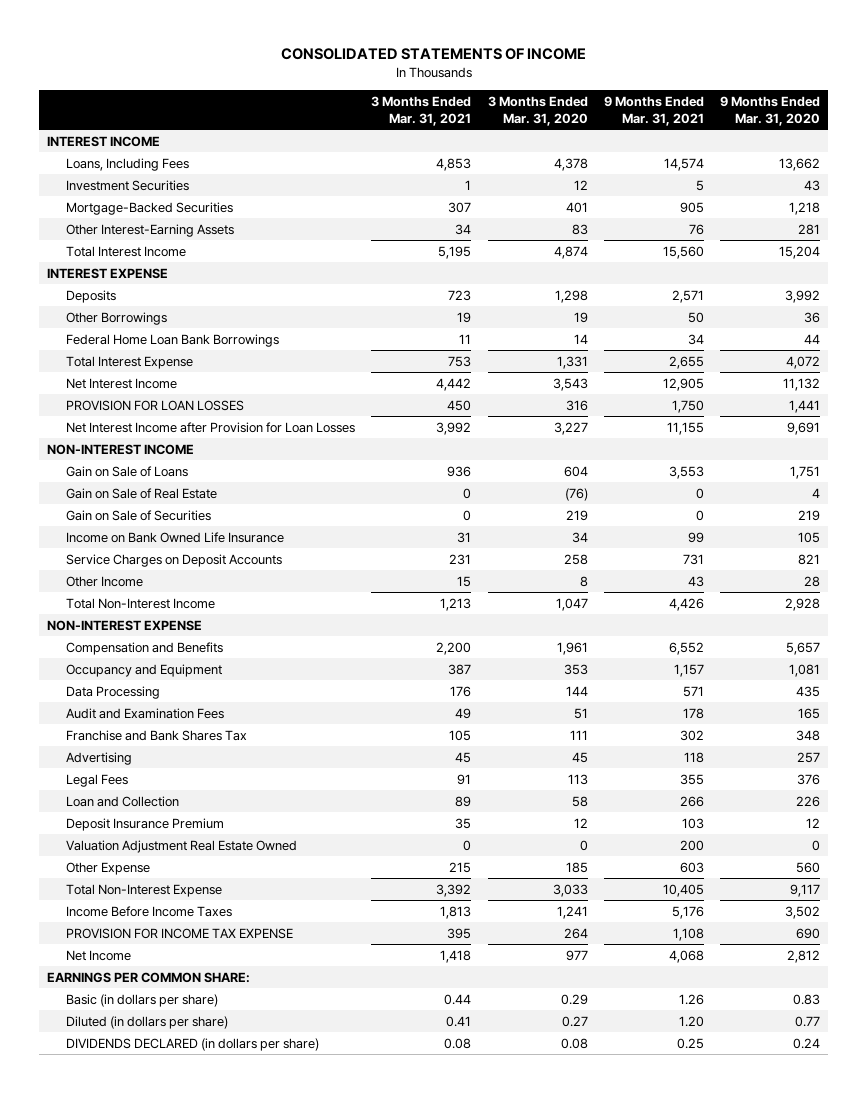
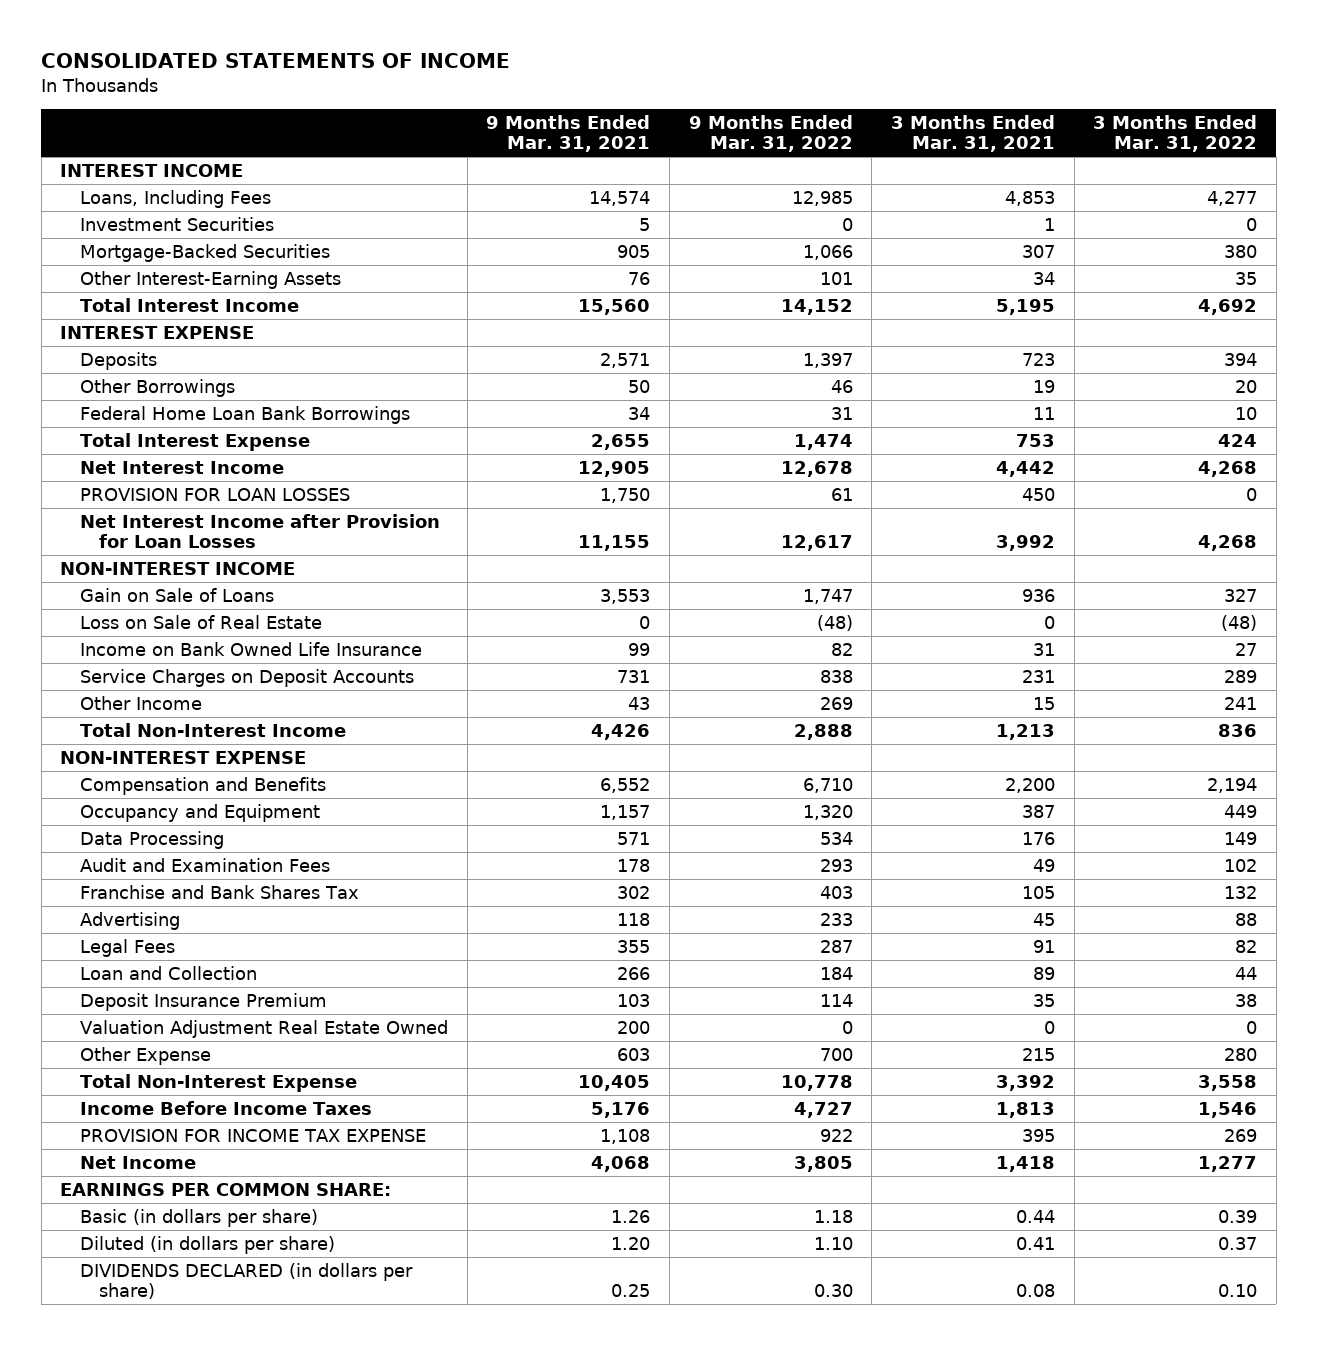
[487,96,588,127] 3 Months Ended Mar. 31, 2020 -> none
[720,96,821,127] 9 Months Ended Mar. 31, 2020 -> none
none -> [688,114,853,153] 9 Months Ended Mar. 31, 2022
none -> [1093,114,1258,153] 3 Months Ended Mar. 31, 2022
[65,509,211,521] Gain on Sale of Securities -> none
[65,487,217,499] Gain on Sale of Real Estate -> [79,614,322,629] Loss on Sale of Real Estate

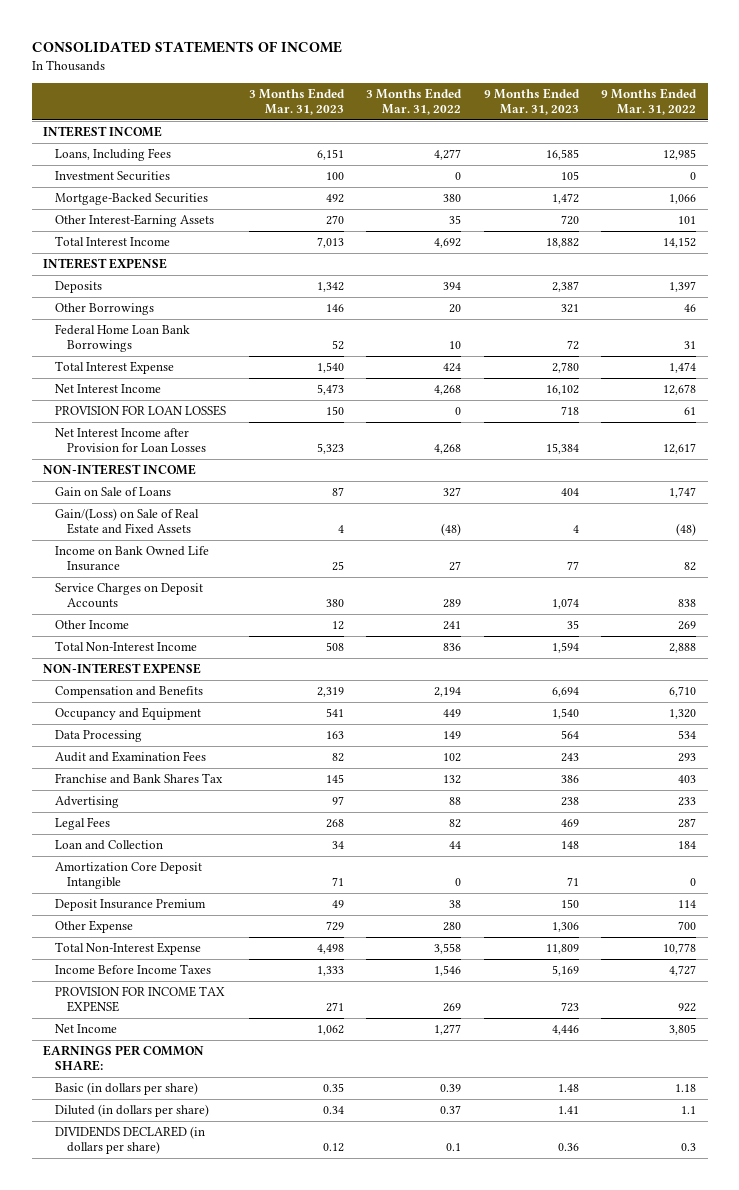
[486,114,651,153] 9 Months Ended Mar. 31, 2021 -> none
[890,114,1055,153] 3 Months Ended Mar. 31, 2021 -> none
none -> [248,87,345,115] 3 Months Ended Mar. 31, 2023
none -> [483,87,580,115] 9 Months Ended Mar. 31, 2023
[79,614,322,629] Loss on Sale of Real Estate -> [55,508,200,535] Gain/(Loss) on Sale of Real Estate and Fixed Assets
none -> [55,862,203,890] Amortization Core Deposit Intangible
[79,1019,448,1038] Valuation Adjustment Real Estate Owned -> none
[813,1236,853,1250] 1.10 -> [681,1106,697,1115] 1.1
[813,1283,853,1297] 0.30 -> [681,1143,697,1152] 0.3
[1218,1283,1258,1297] 0.10 -> [446,1143,462,1152] 0.1

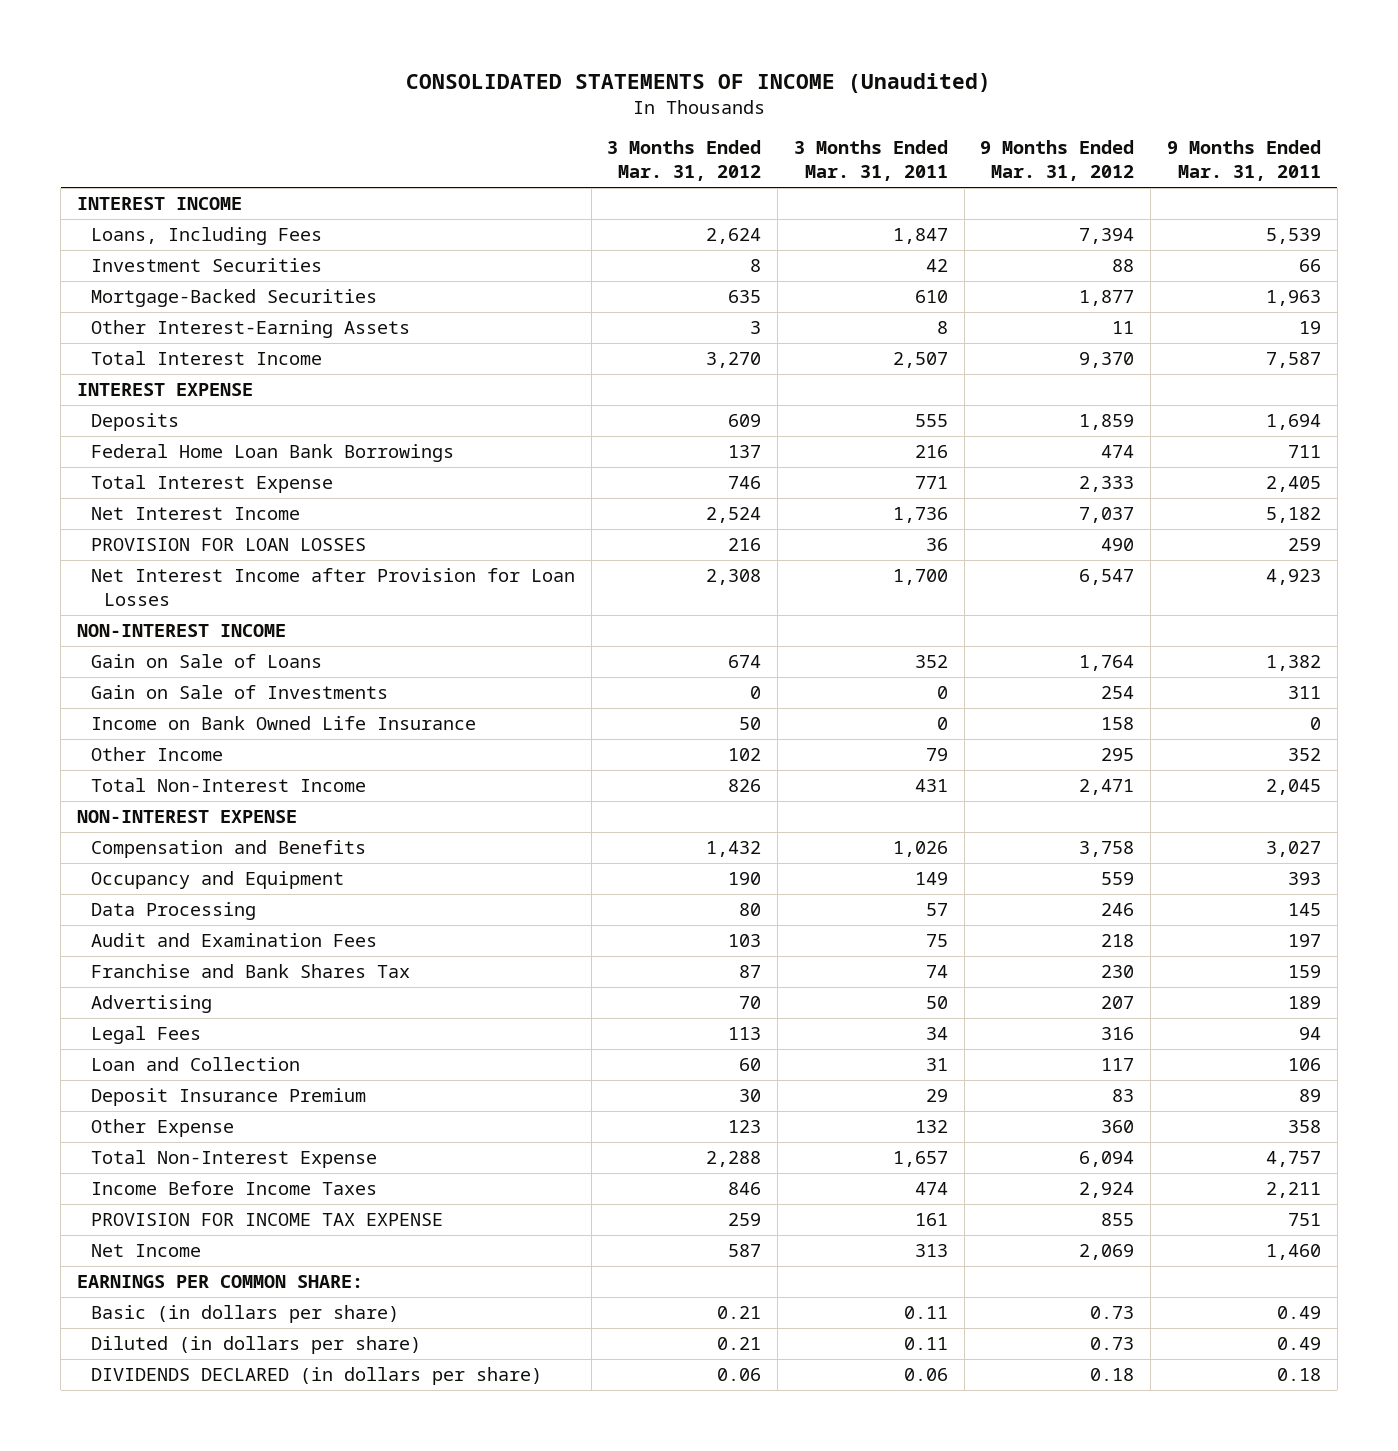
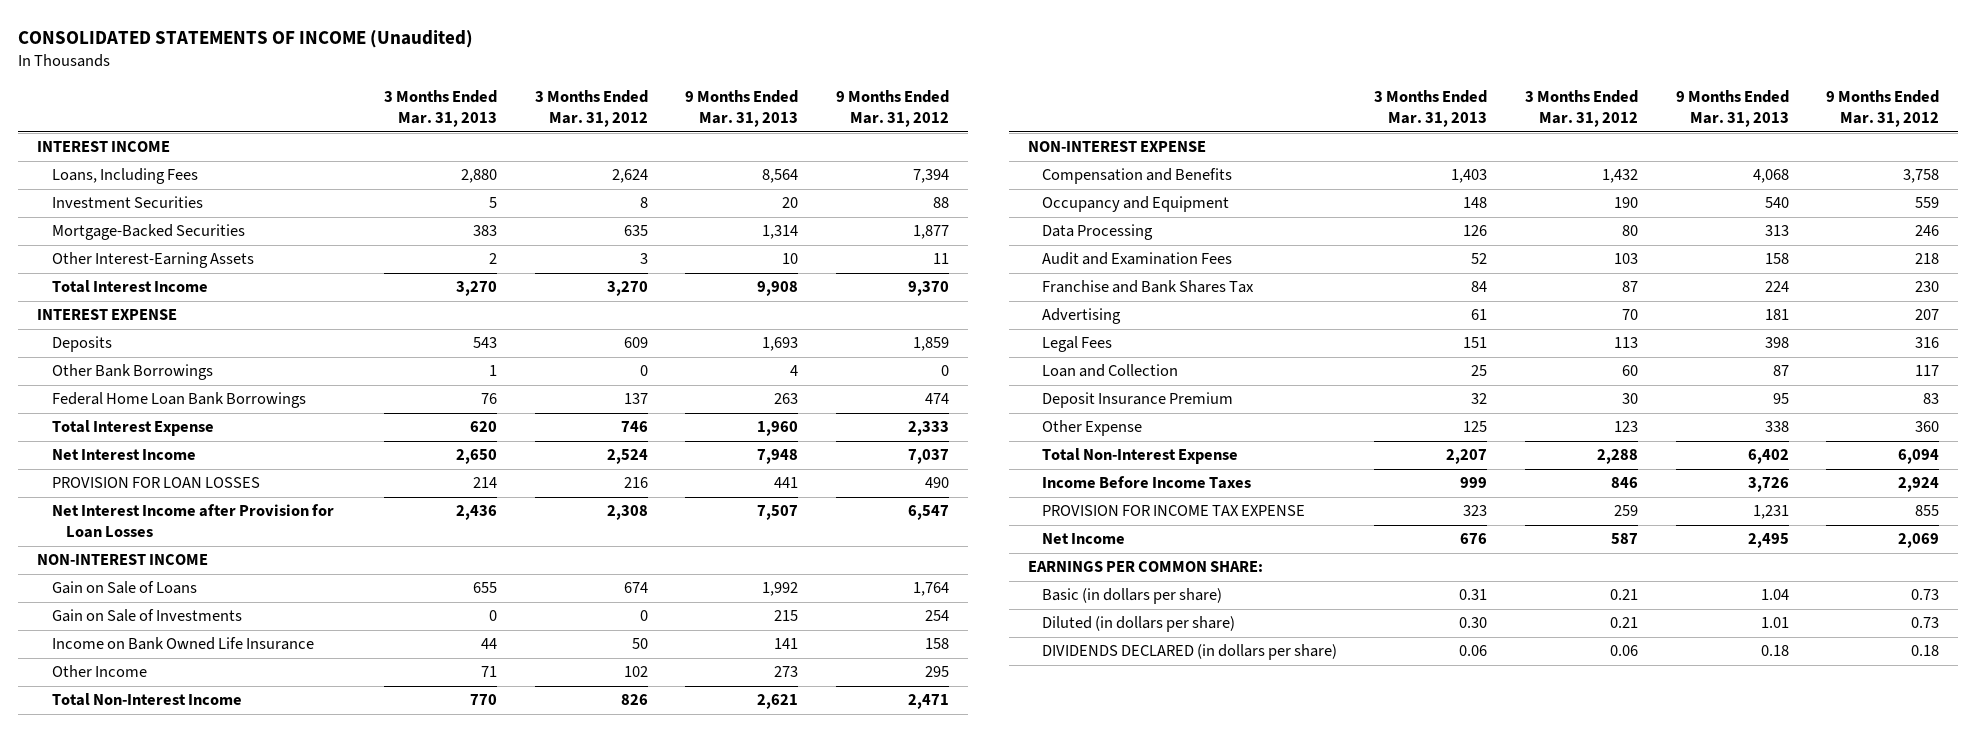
[793,140,948,181] 3 Months Ended Mar. 31, 2011 -> none
[1167,140,1322,181] 9 Months Ended Mar. 31, 2011 -> none
none -> [384,89,498,128] 3 Months Ended Mar. 31, 2013
none -> [685,89,799,128] 9 Months Ended Mar. 31, 2013
none -> [51,364,213,381] Other Bank Borrowings

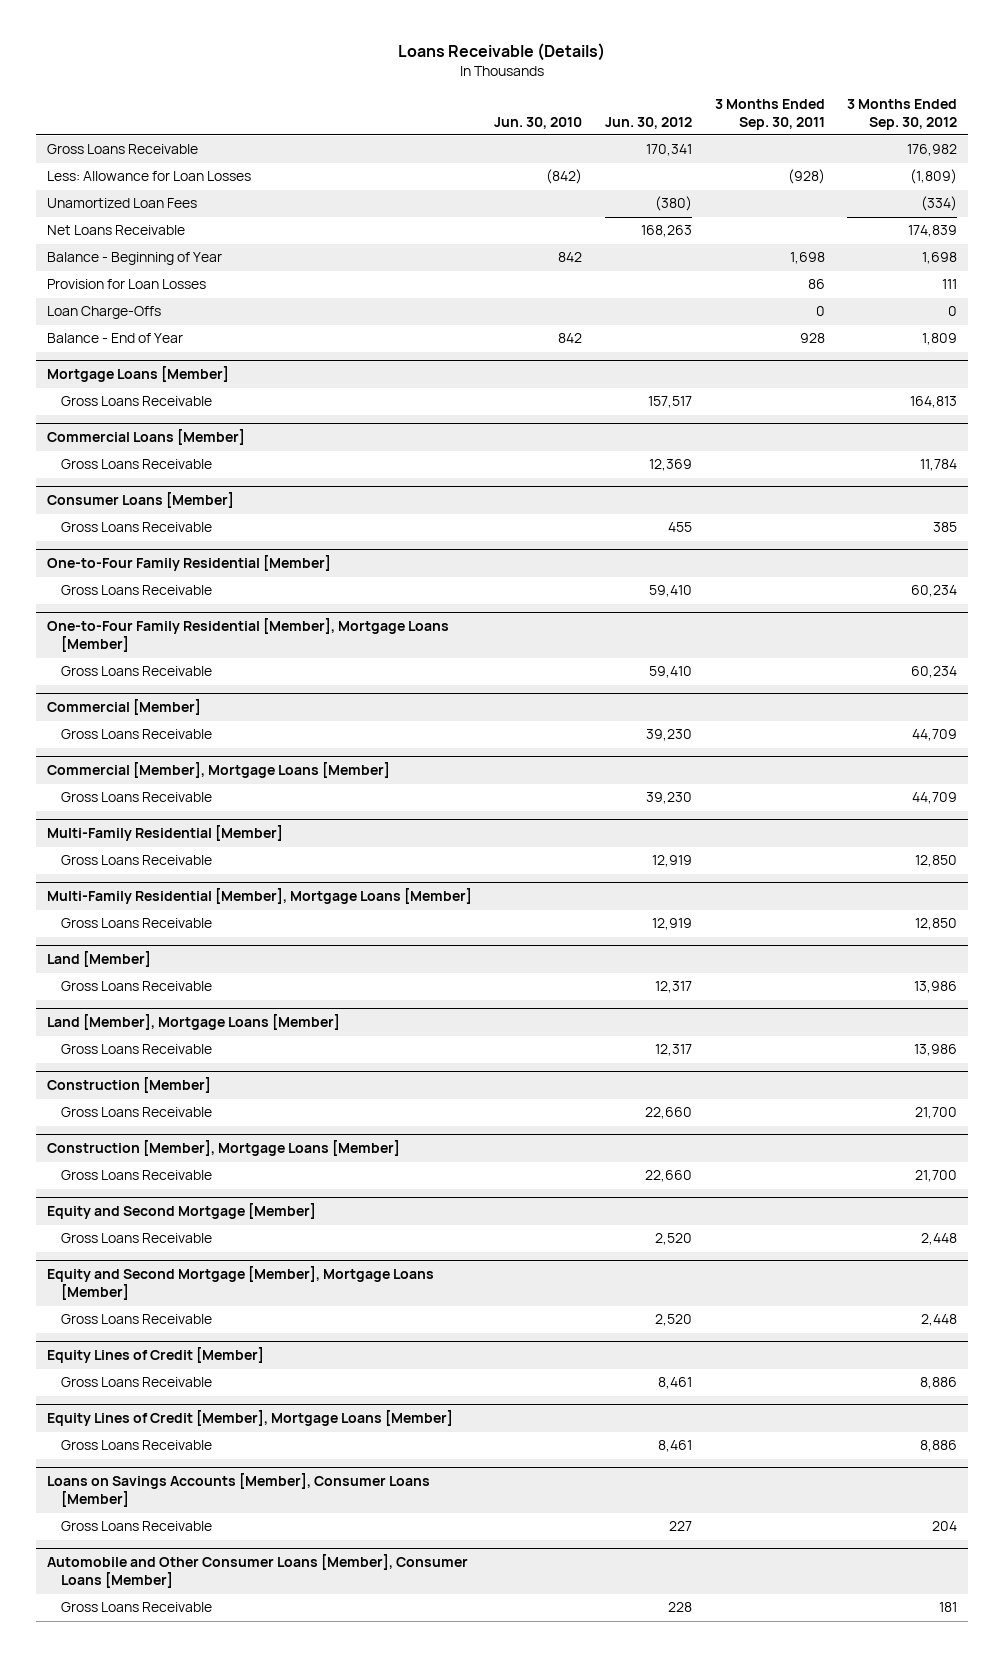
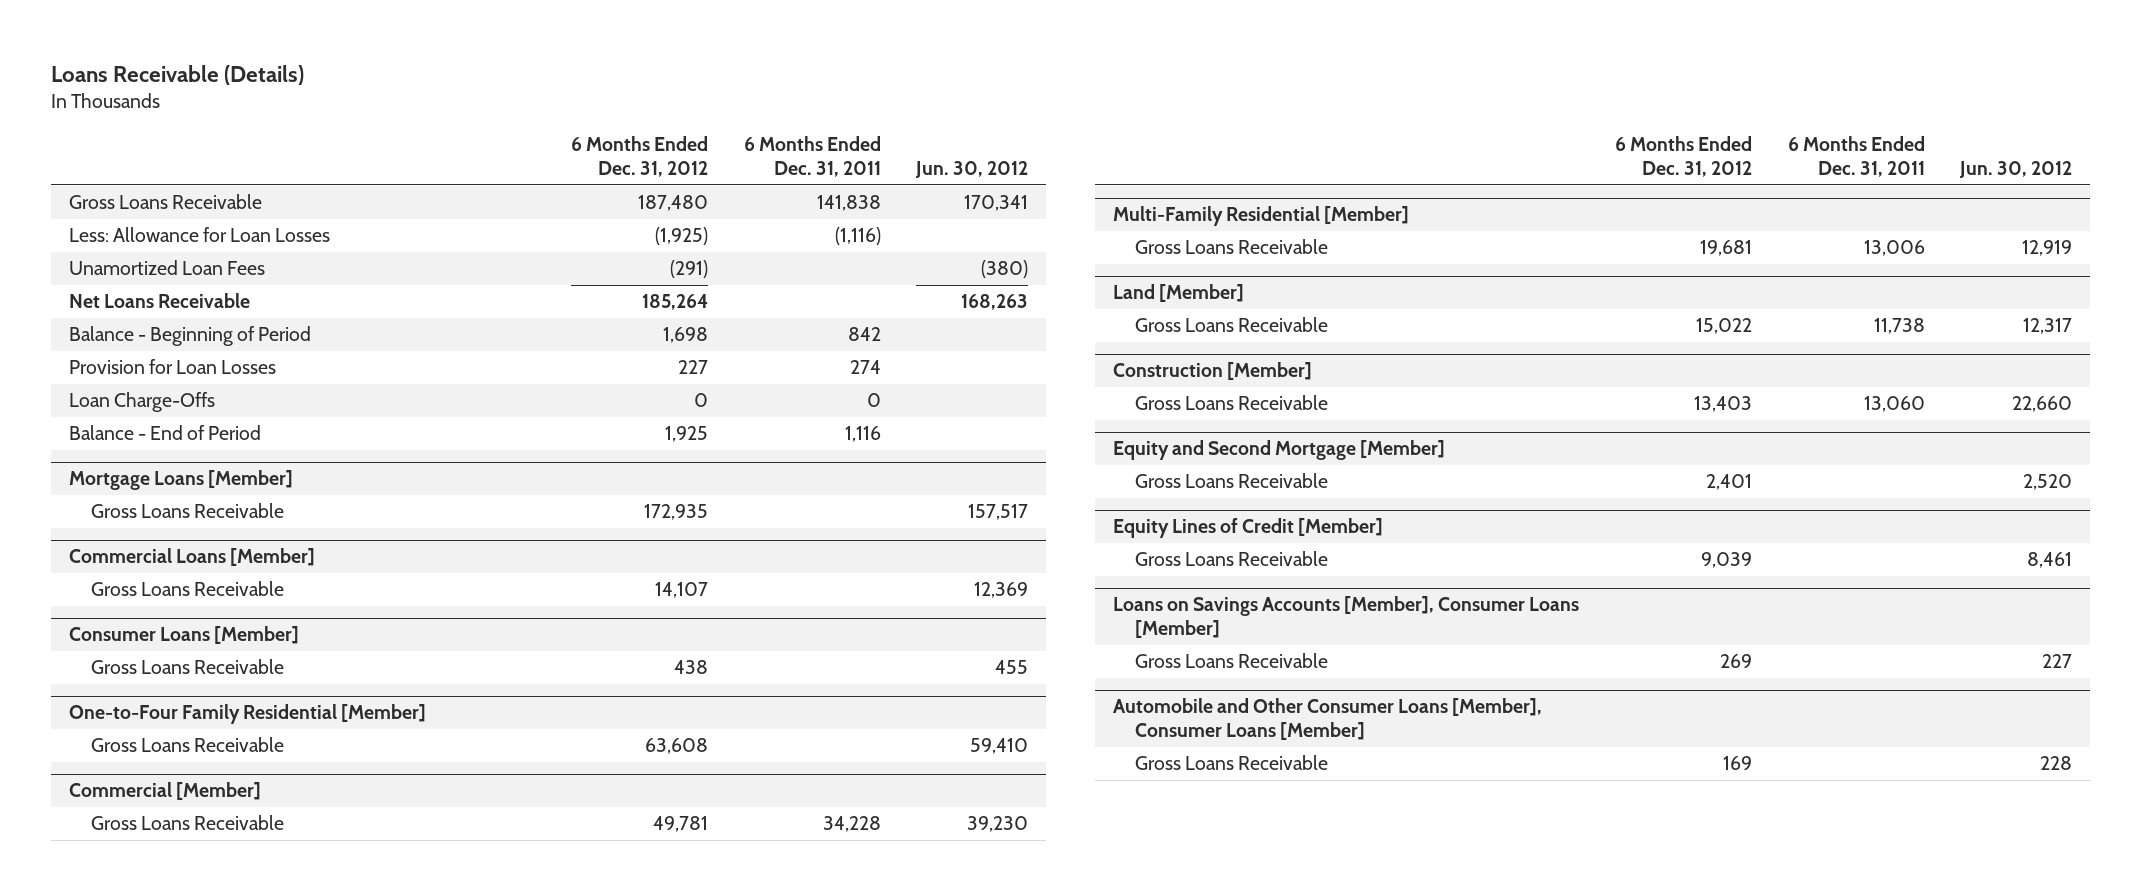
[494,116,583,129] Jun. 30, 2010 -> none
[714,98,825,130] 3 Months Ended Sep. 30, 2011 -> none
[847,98,958,130] 3 Months Ended Sep. 30, 2012 -> none
none -> [570,136,708,178] 6 Months Ended Dec. 31, 2012
none -> [743,136,881,178] 6 Months Ended Dec. 31, 2011
[46,252,222,266] Balance - Beginning of Year -> [69,326,312,347] Balance - Beginning of Period
[46,333,183,344] Balance - End of Year -> [69,425,262,441] Balance - End of Period
[46,618,449,653] One-to-Four Family Residential [Member], Mortgage Loans [Member] -> none
[61,666,213,677] Gross Loans Receivable -> none
[46,762,390,779] Commercial [Member], Mortgage Loans [Member] -> none
[61,792,213,803] Gross Loans Receivable -> none
[46,888,472,905] Multi-Family Residential [Member], Mortgage Loans [Member] -> none
[61,918,213,929] Gross Loans Receivable -> none
[46,1014,340,1031] Land [Member], Mortgage Loans [Member] -> none
[61,1044,213,1055] Gross Loans Receivable -> none
[46,1140,400,1157] Construction [Member], Mortgage Loans [Member] -> none
[61,1170,213,1181] Gross Loans Receivable -> none
[46,1266,434,1301] Equity and Second Mortgage [Member], Mortgage Loans [Member] -> none
[61,1314,213,1325] Gross Loans Receivable -> none
[46,1410,453,1427] Equity Lines of Credit [Member], Mortgage Loans [Member] -> none
[61,1440,213,1451] Gross Loans Receivable -> none

